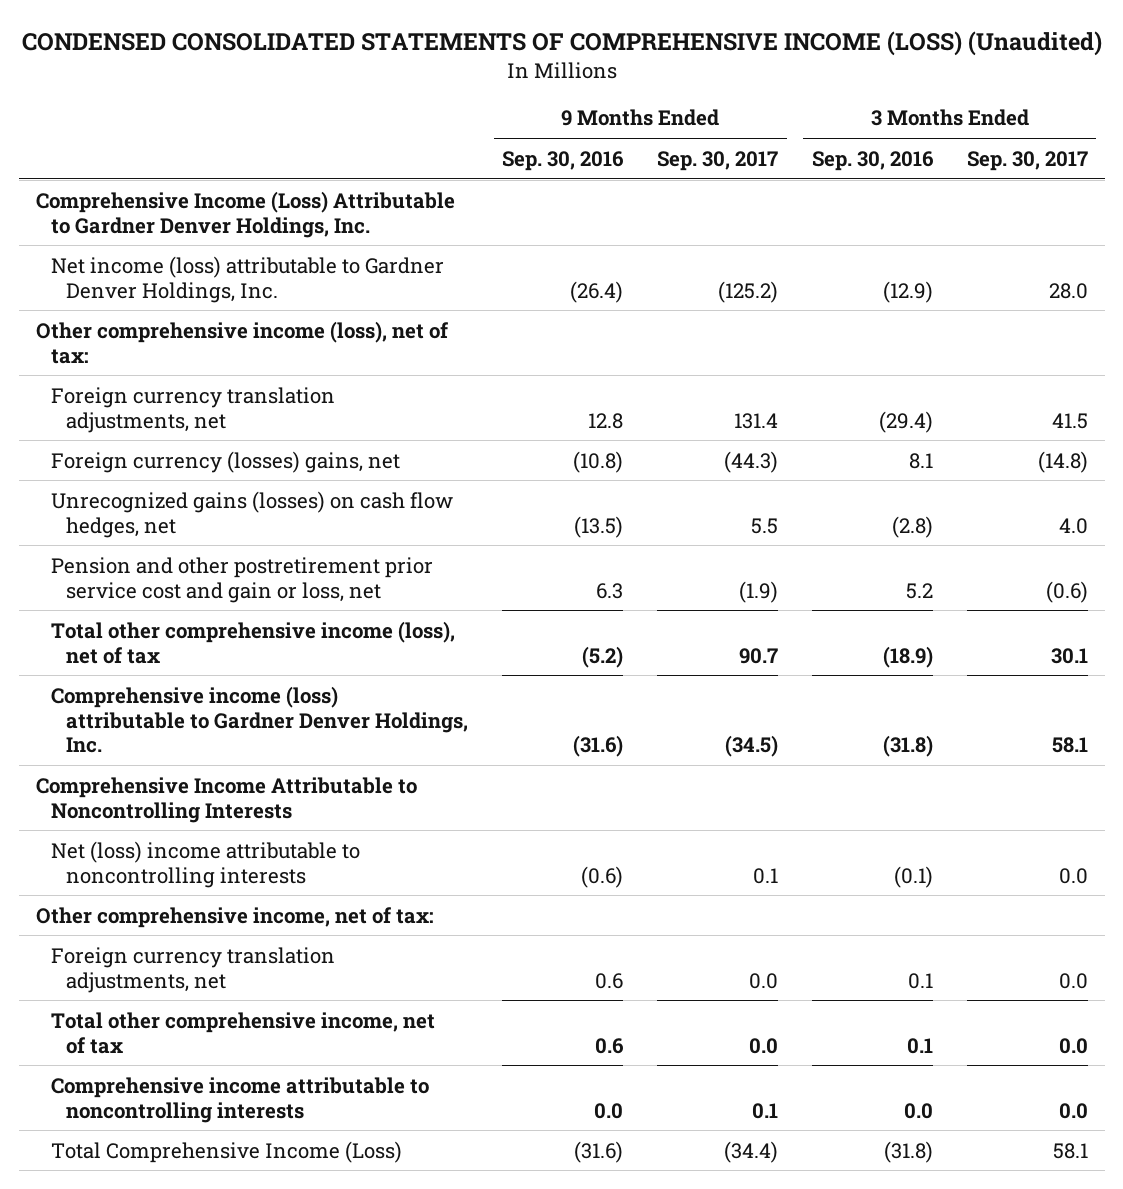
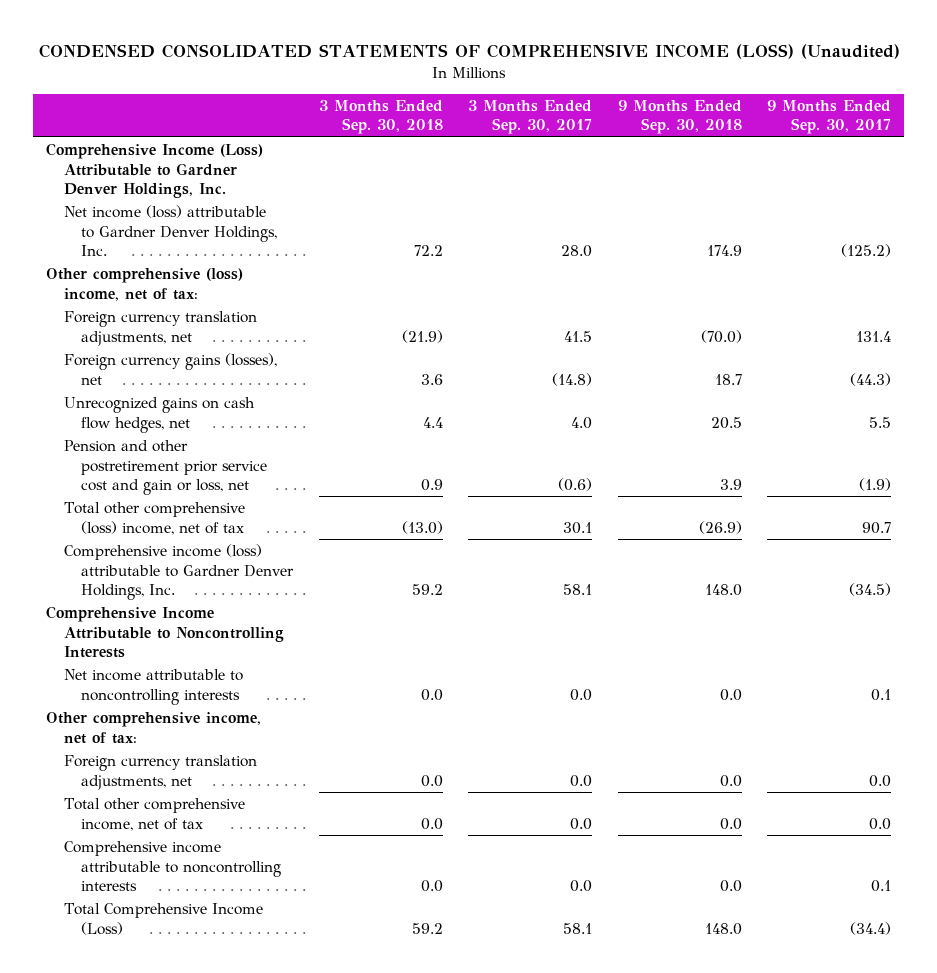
[502,150,625,171] Sep. 30, 2016 -> none
[811,150,934,171] Sep. 30, 2016 -> none
none -> [318,99,443,135] 3 Months Ended Sep. 30, 2018
none -> [617,99,742,135] 9 Months Ended Sep. 30, 2018
[35,320,449,364] Other comprehensive income (loss), net of tax: -> [46,268,244,301] Other comprehensive (loss) income, net of tax:
[51,450,401,473] Foreign currency (losses) gains, net -> [63,353,277,385] Foreign currency gains (losses), net
[51,490,454,538] Unrecognized gains (losses) on cash flow hedges, net -> [63,397,255,433] Unrecognized gains on cash flow hedges, net
[51,620,456,664] Total other comprehensive income (loss), net of tax -> [63,502,245,535] Total other comprehensive (loss) income, net of tax
[51,840,361,888] Net (loss) income attributable to noncontrolling interests -> [63,669,243,705] Net income attributable to noncontrolling interests

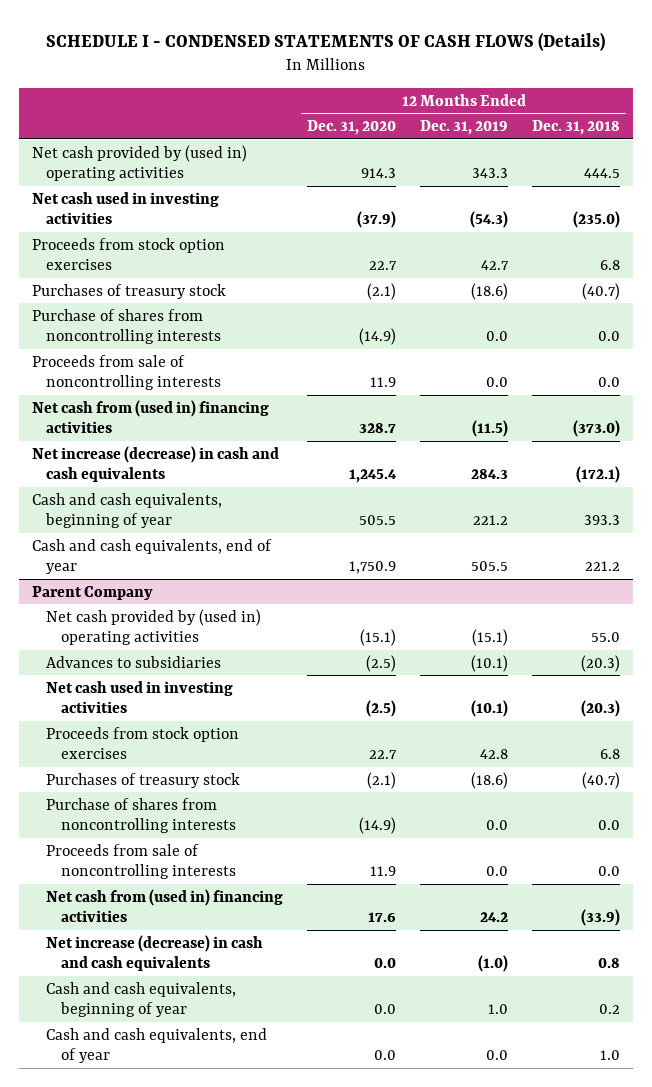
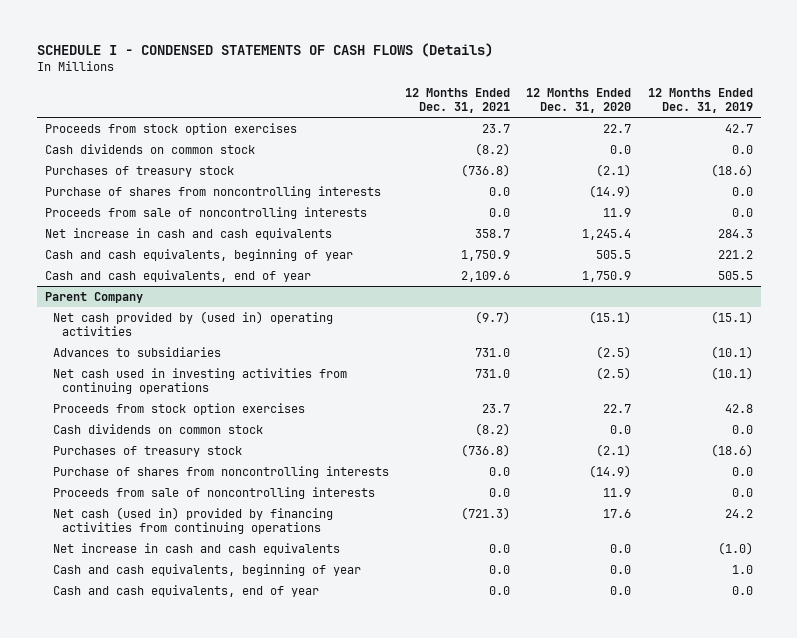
[532,120,621,136] Dec. 31, 2018 -> none
none -> [405,88,511,114] 12 Months Ended Dec. 31, 2021
[31,144,247,182] Net cash provided by (used in) operating activities -> none
[31,191,219,225] Net cash used in investing activities -> none
none -> [44,143,255,154] Cash dividends on common stock
[31,399,269,434] Net cash from (used in) financing activities -> none
[31,445,279,483] Net increase (decrease) in cash and cash equivalents -> [44,227,332,240] Net increase in cash and cash equivalents
[46,680,234,714] Net cash used in investing activities -> [53,367,348,394] Net cash used in investing activities from continuing operations
none -> [53,423,264,434] Cash dividends on common stock
[46,888,284,923] Net cash from (used in) financing activities -> [53,506,334,534] Net cash (used in) provided by financing activities from continuing operations
[46,934,264,972] Net increase (decrease) in cash and cash equivalents -> [53,542,341,555] Net increase in cash and cash equivalents

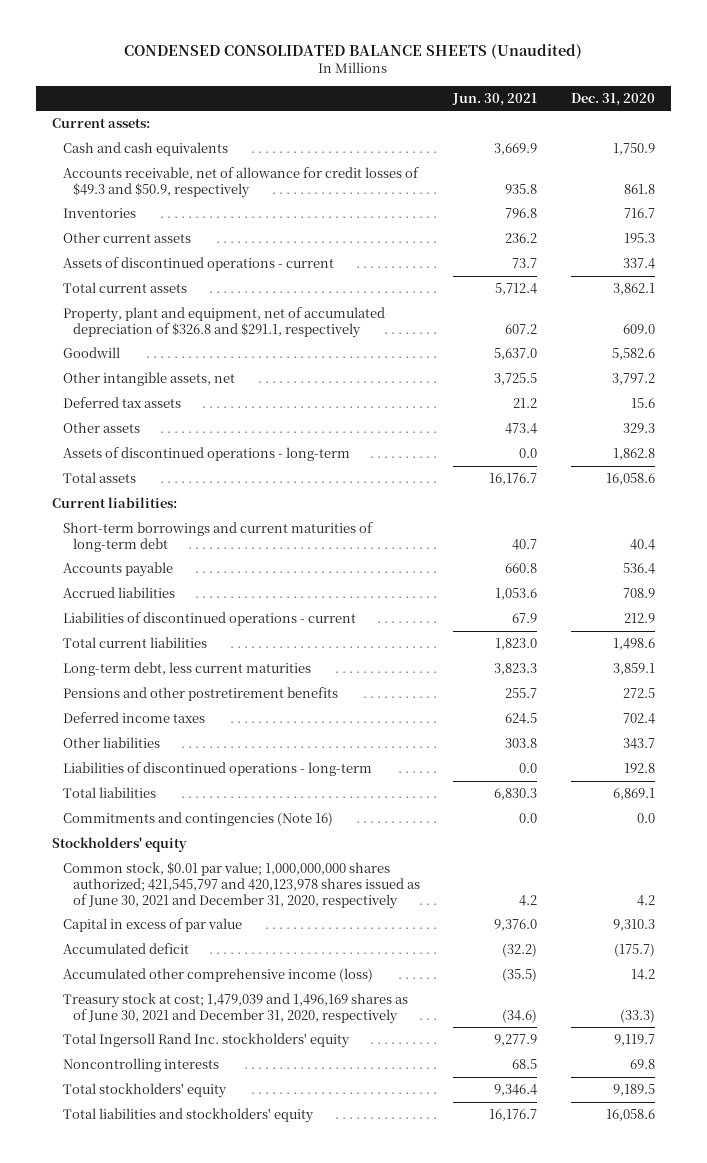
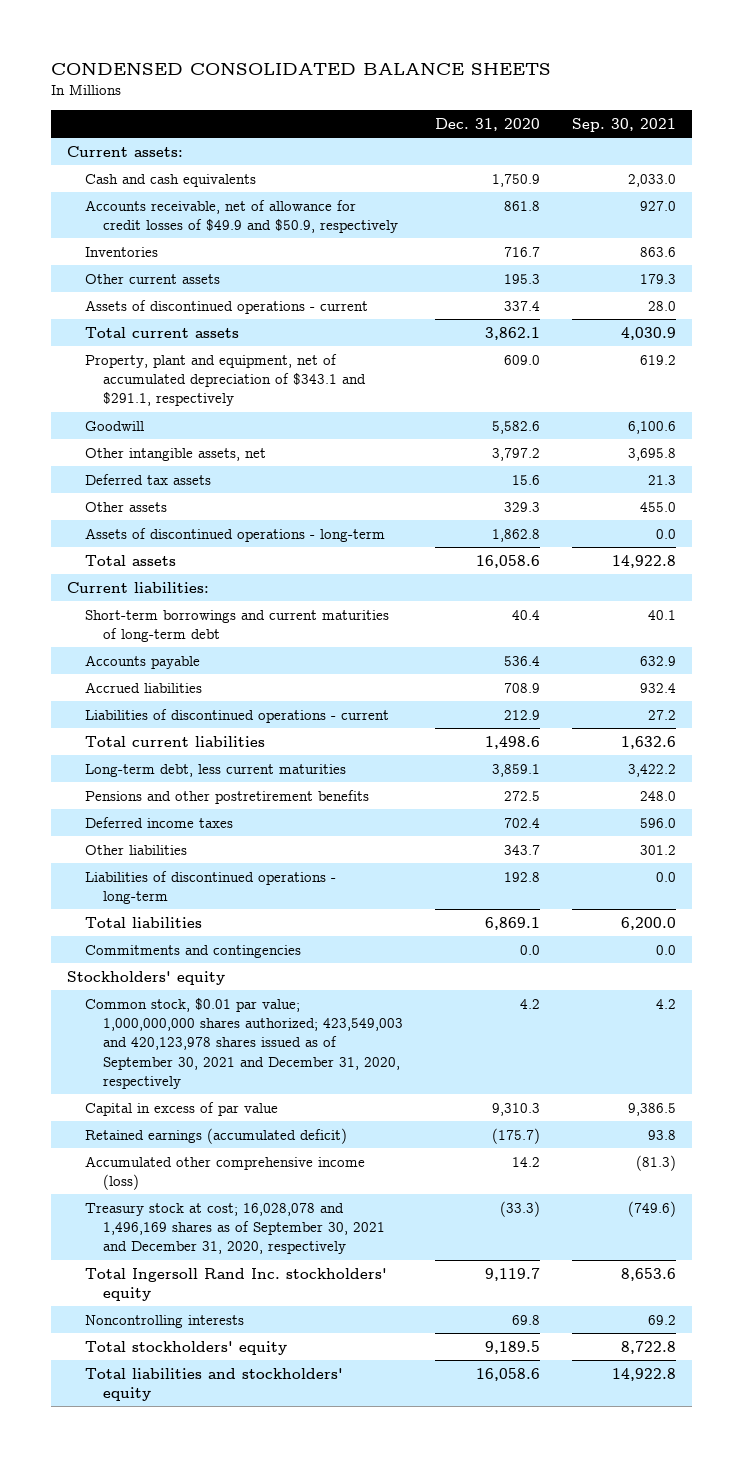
[124,43,583,59] CONDENSED CONSOLIDATED BALANCE SHEETS (Unaudited) -> [51,61,552,75] CONDENSED CONSOLIDATED BALANCE SHEETS
[452,92,538,106] Jun. 30, 2021 -> none
none -> [572,117,677,132] Sep. 30, 2021
[62,167,419,198] Accounts receivable, net of allowance for credit losses of $49.3 and $50.9, respectively -> [85,199,398,234] Accounts receivable, net of allowance for credit losses of $49.9 and $50.9, respectively
[62,307,385,338] Property, plant and equipment, net of accumulated depreciation of $326.8 and $291.1, respectively -> [85,353,366,407] Property, plant and equipment, net of accumulated depreciation of $343.1 and $291.1, respectively
[62,812,333,827] Commitments and contingencies (Note 16) -> [85,944,302,958] Commitments and contingencies
[62,862,420,909] Common stock, $0.01 par value; 1,000,000,000 shares authorized; 421,545,797 and 420,123,978 shares issued as of June 30, 2021 and December 31, 2020, respectively -> [85,997,403,1090] Common stock, $0.01 par value; 1,000,000,000 shares authorized; 423,549,003 and 420,123,978 shares issued as of September 30, 2021 and December 31, 2020, respectively
[62,943,189,955] Accumulated deficit -> [85,1127,348,1144] Retained earnings (accumulated deficit)
[62,993,408,1024] Treasury stock at cost; 1,479,039 and 1,496,169 shares as of June 30, 2021 and December 31, 2020, respectively -> [85,1202,385,1255] Treasury stock at cost; 16,028,078 and 1,496,169 shares as of September 30, 2021 and December 31, 2020, respectively

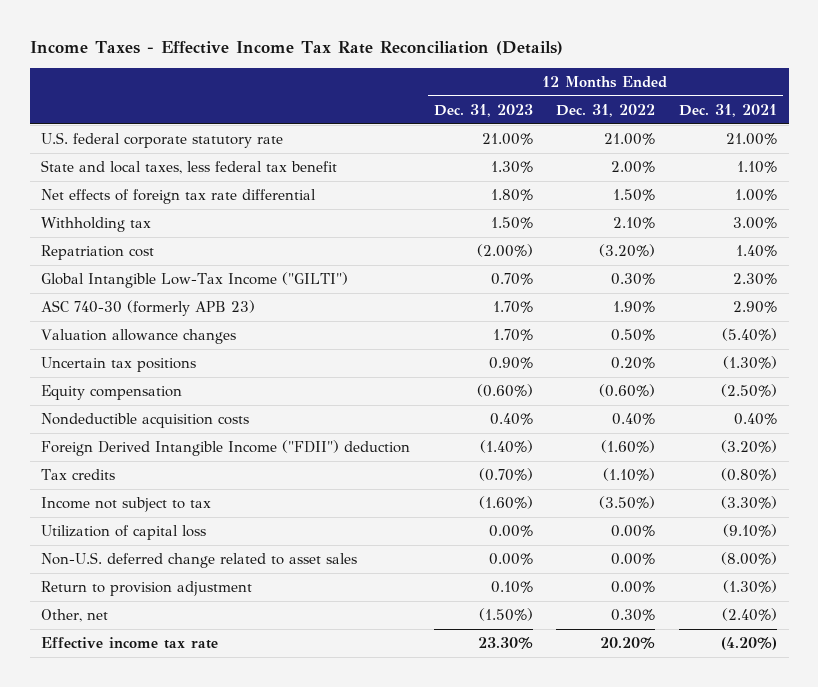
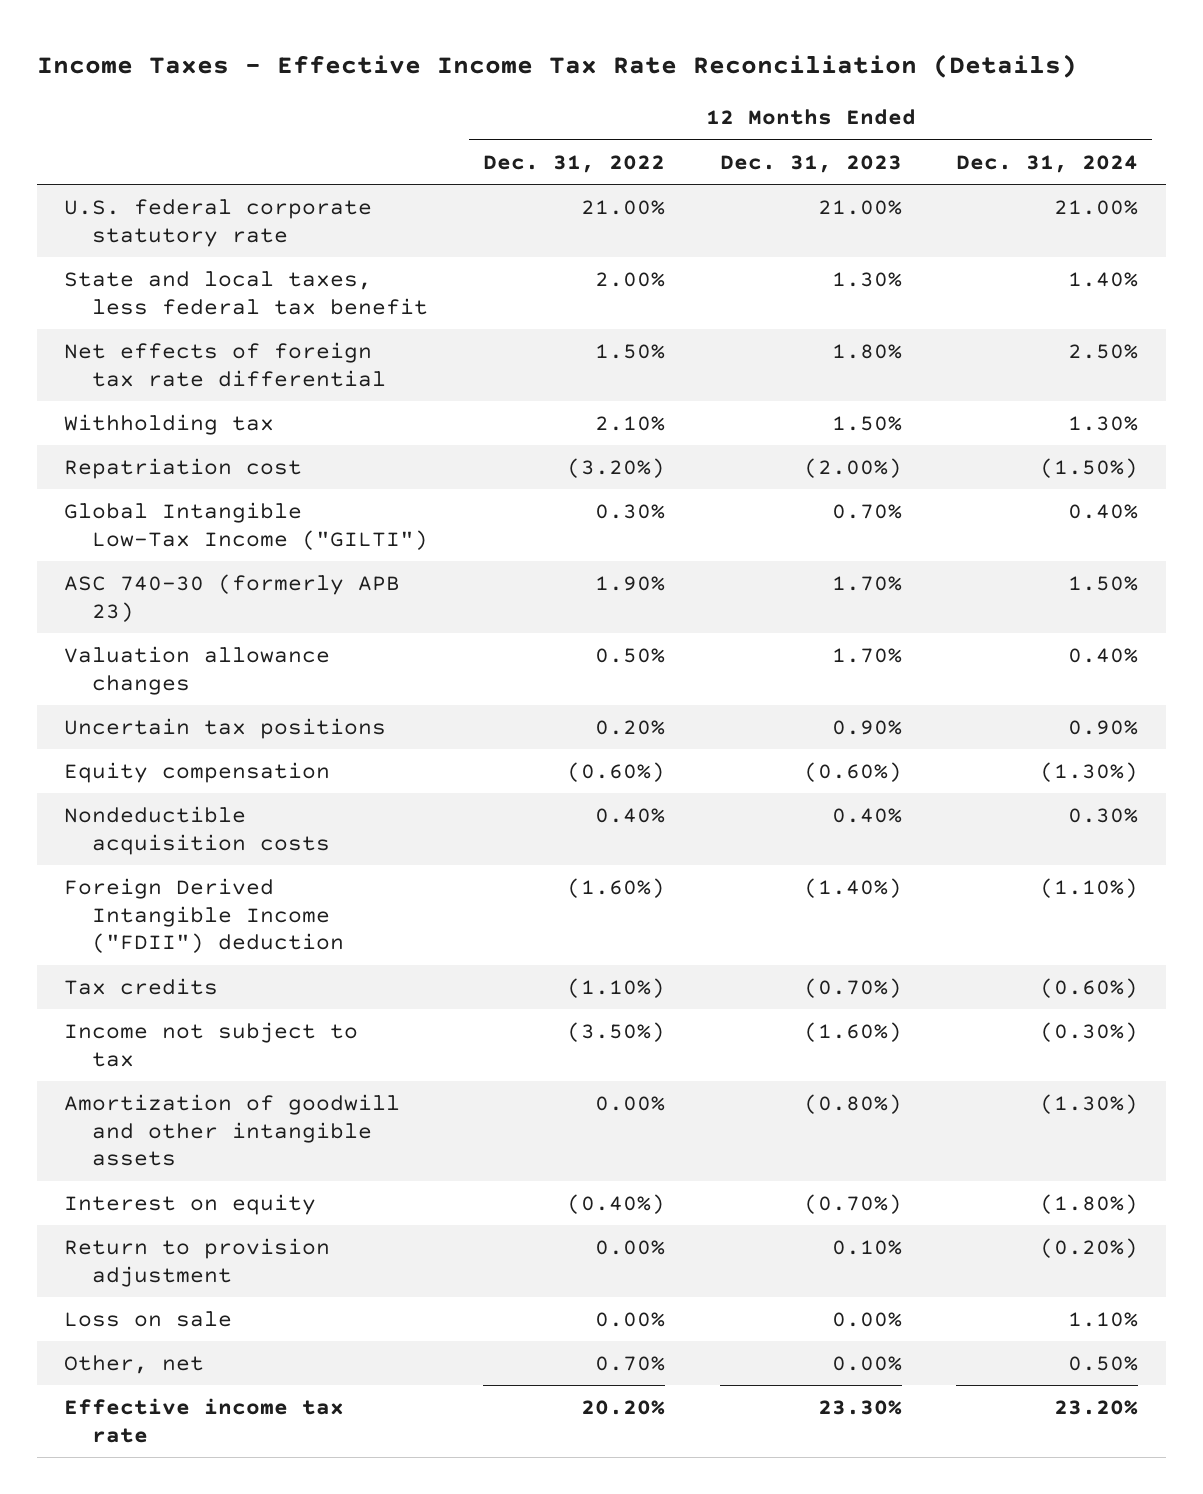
[678,103,777,117] Dec. 31, 2021 -> none
none -> [956,154,1139,173] Dec. 31, 2024
[41,525,207,541] Utilization of capital loss -> none
[41,552,358,569] Non-U.S. deferred change related to asset sales -> none
none -> [64,1093,401,1167] Amortization of goodwill and other intangible assets
none -> [64,1193,317,1215] Interest on equity
none -> [64,1310,233,1327] Loss on sale
[478,608,533,622] (1.50%) -> [831,1355,902,1371] 0.00%
[611,609,656,622] 0.30% -> [594,1355,665,1371] 0.70%

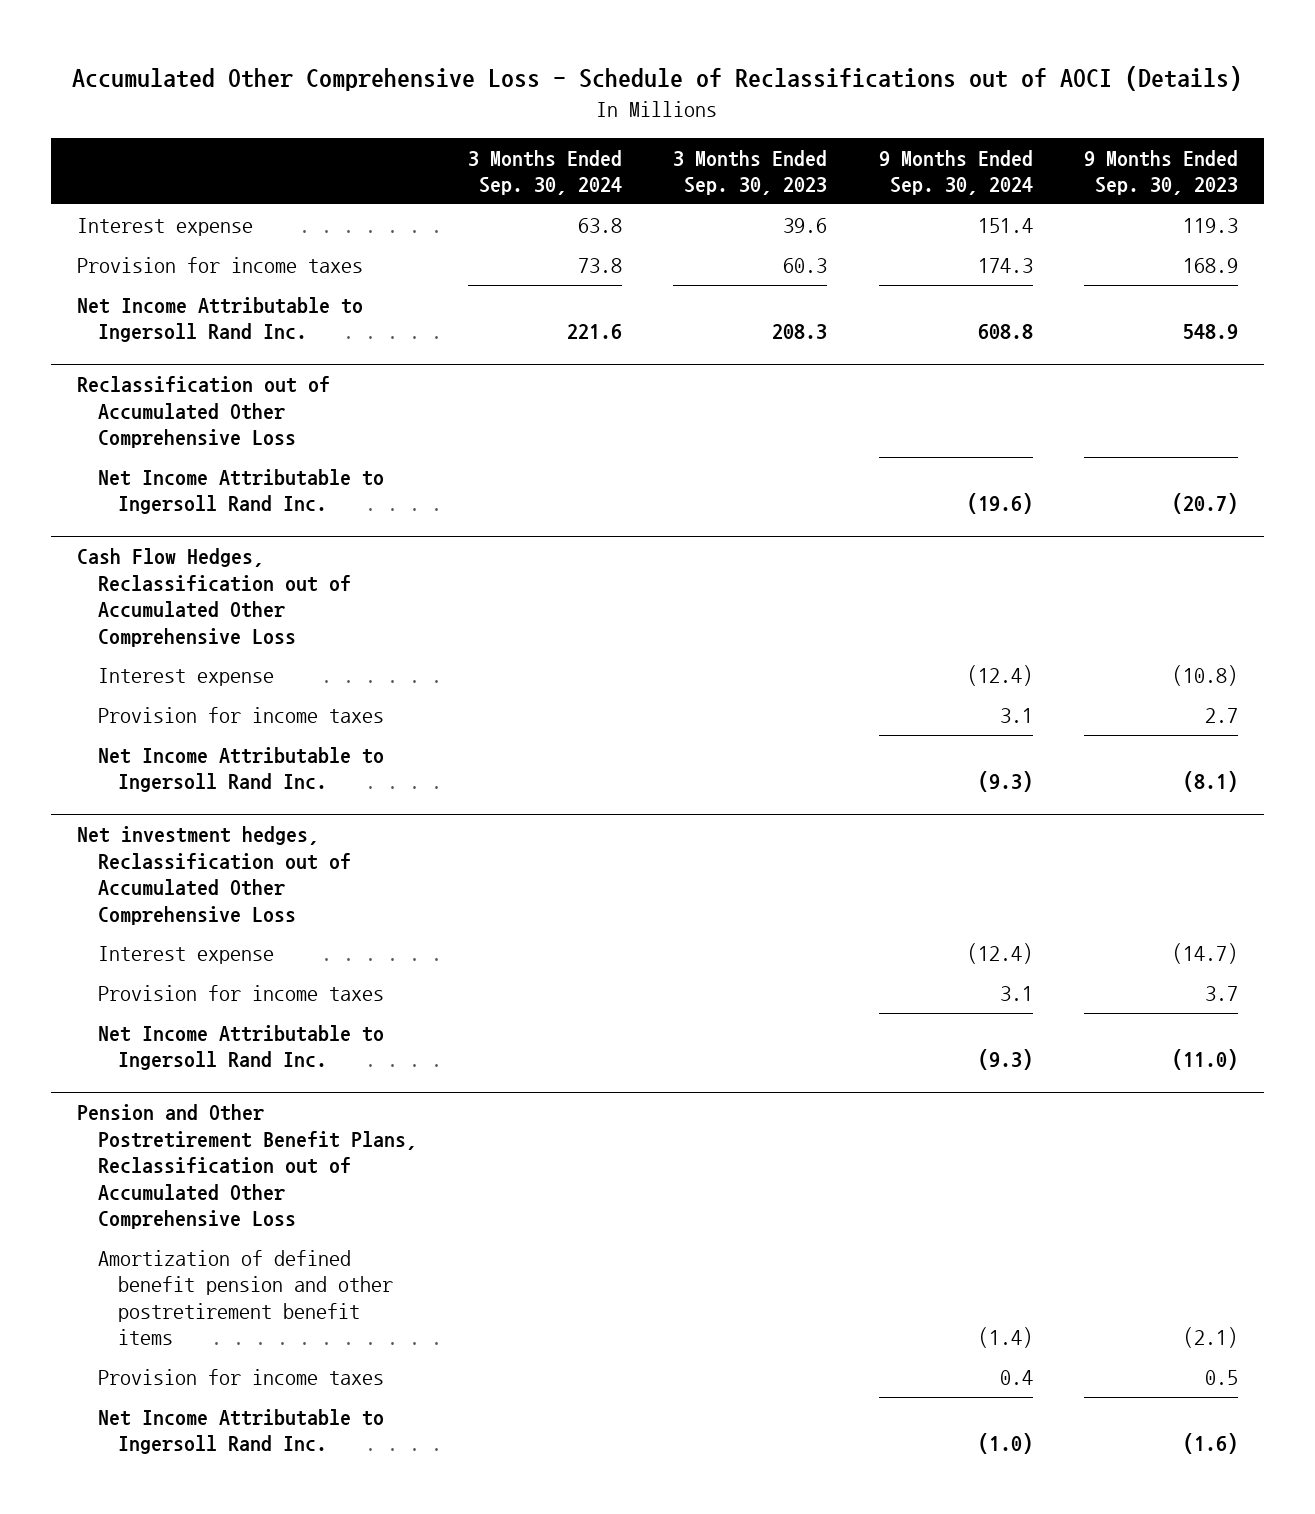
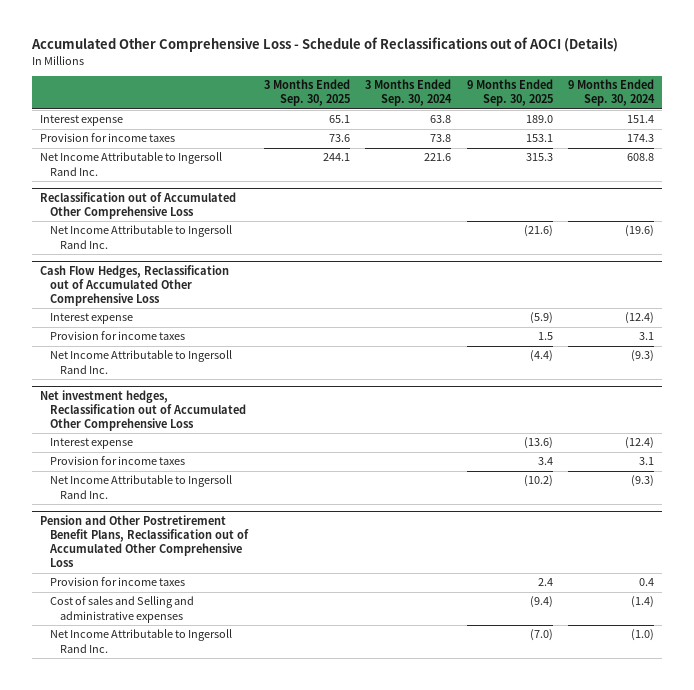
[673,149,828,196] 3 Months Ended Sep. 30, 2023 -> none
[1084,149,1239,196] 9 Months Ended Sep. 30, 2023 -> none
none -> [263,79,350,107] 3 Months Ended Sep. 30, 2025
none -> [466,79,553,107] 9 Months Ended Sep. 30, 2025
[97,1249,394,1346] Amortization of defined benefit pension and other postretirement benefit items -> none
none -> [50,596,195,623] Cost of sales and Selling and administrative expenses

